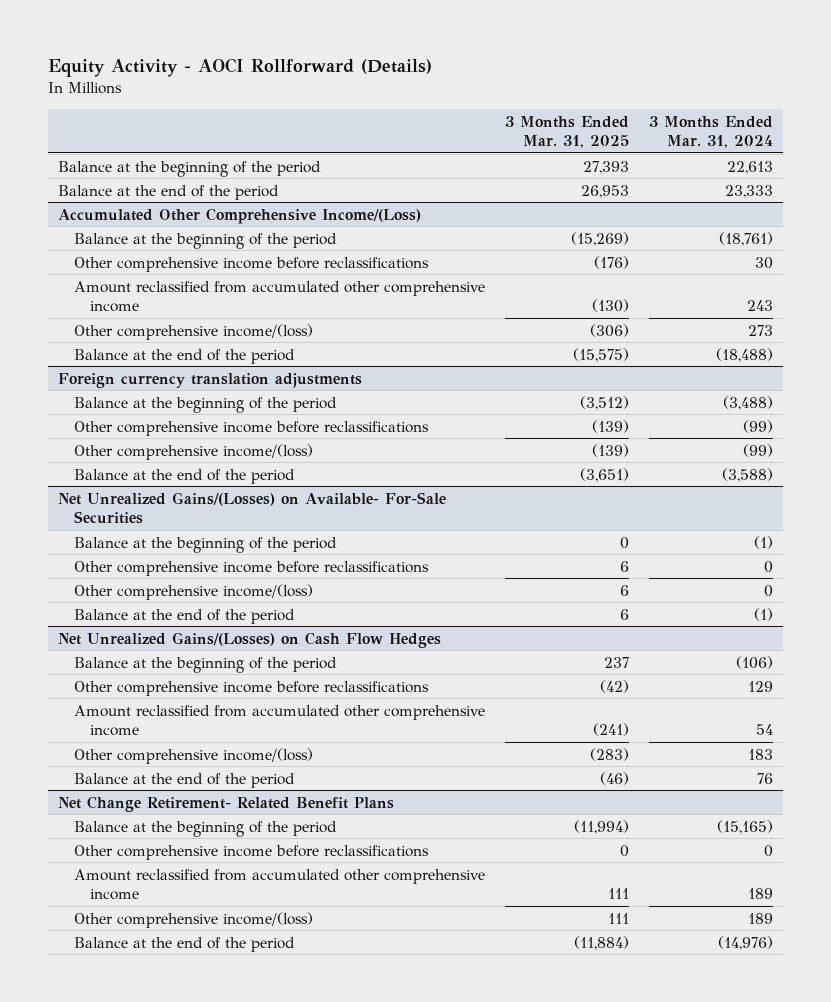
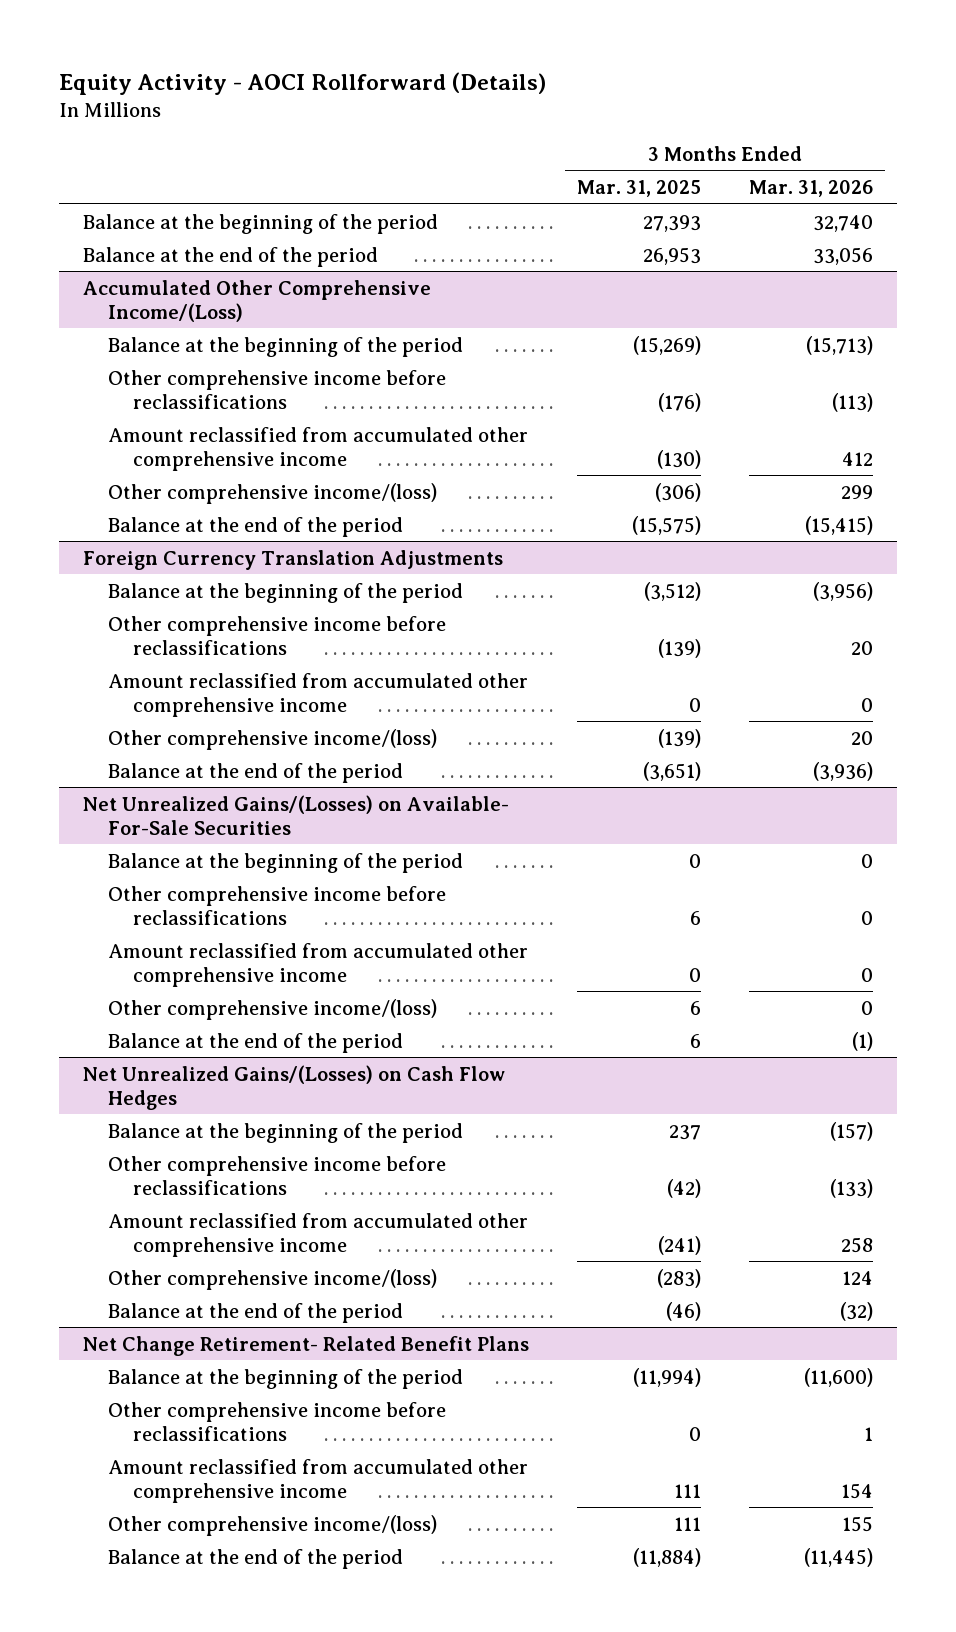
[649,115,774,148] 3 Months Ended Mar. 31, 2024 -> none
none -> [749,180,874,198] Mar. 31, 2026
[57,372,362,388] Foreign currency translation adjustments -> [83,549,504,570] Foreign Currency Translation Adjustments
none -> [108,672,529,717] Amount reclassified from accumulated other comprehensive income
none -> [108,942,529,987] Amount reclassified from accumulated other comprehensive income

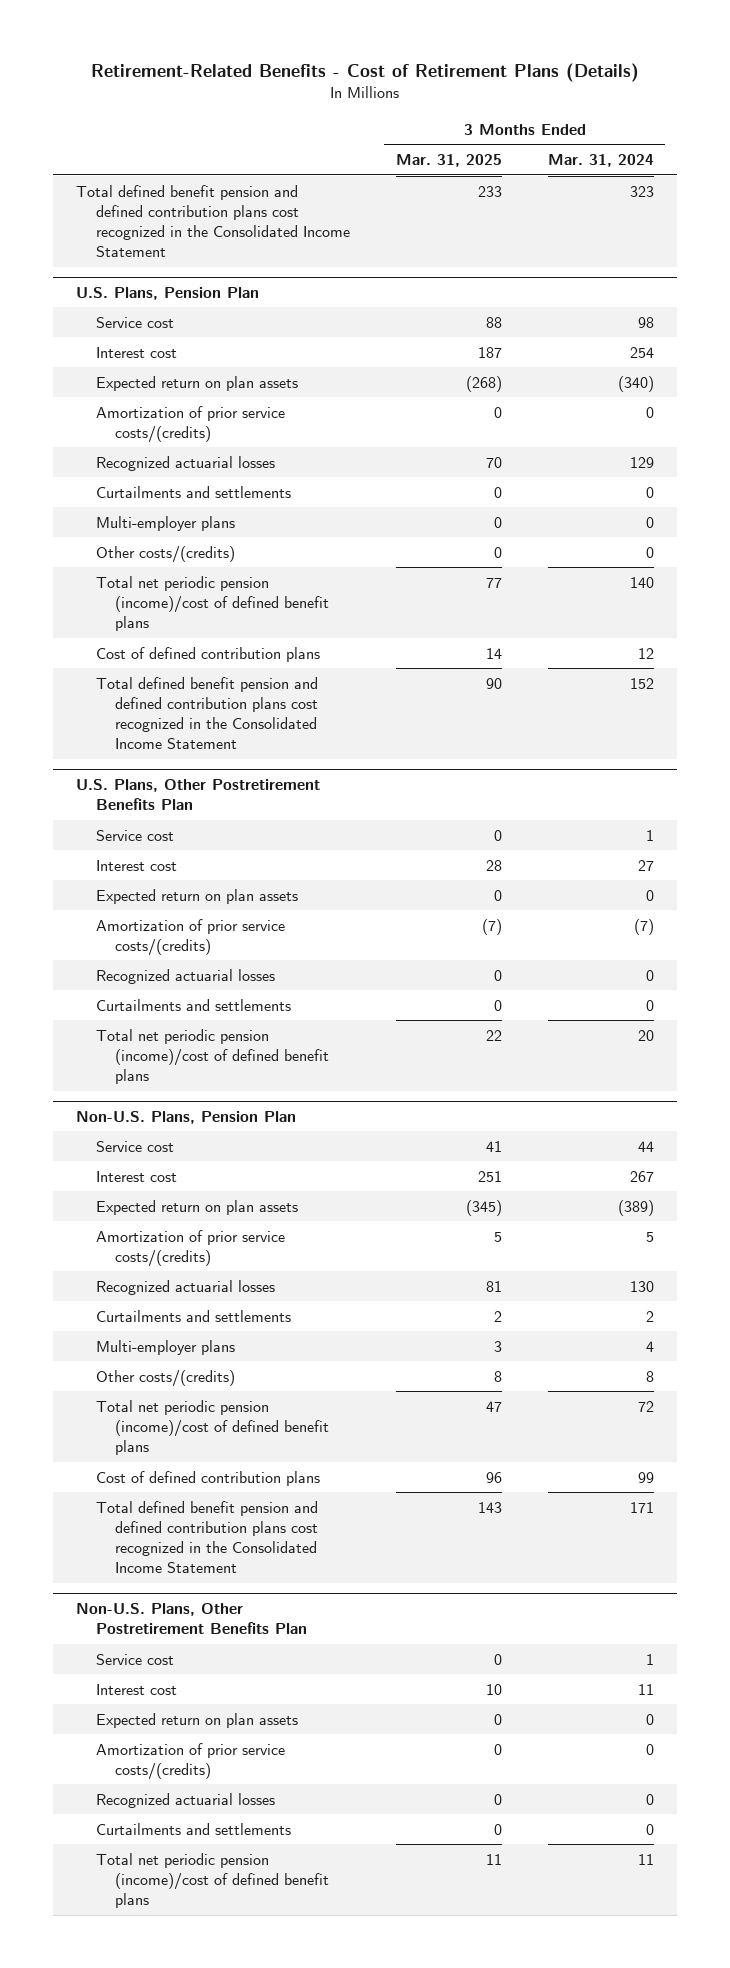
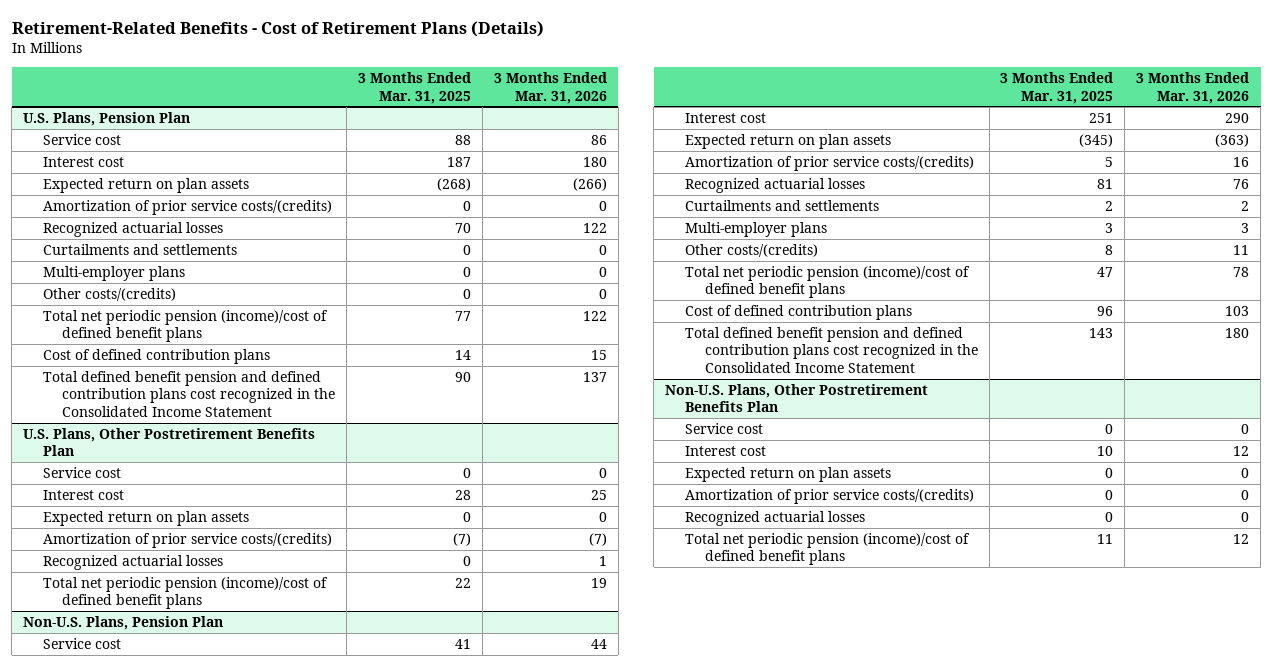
[547,153,654,167] Mar. 31, 2024 -> none
none -> [493,72,607,104] 3 Months Ended Mar. 31, 2026
[76,184,350,258] Total defined benefit pension and defined contribution plans cost recognized in the Consolidated Income Statement -> none
[95,998,291,1011] Curtailments and settlements -> none
[95,1822,291,1835] Curtailments and settlements -> none

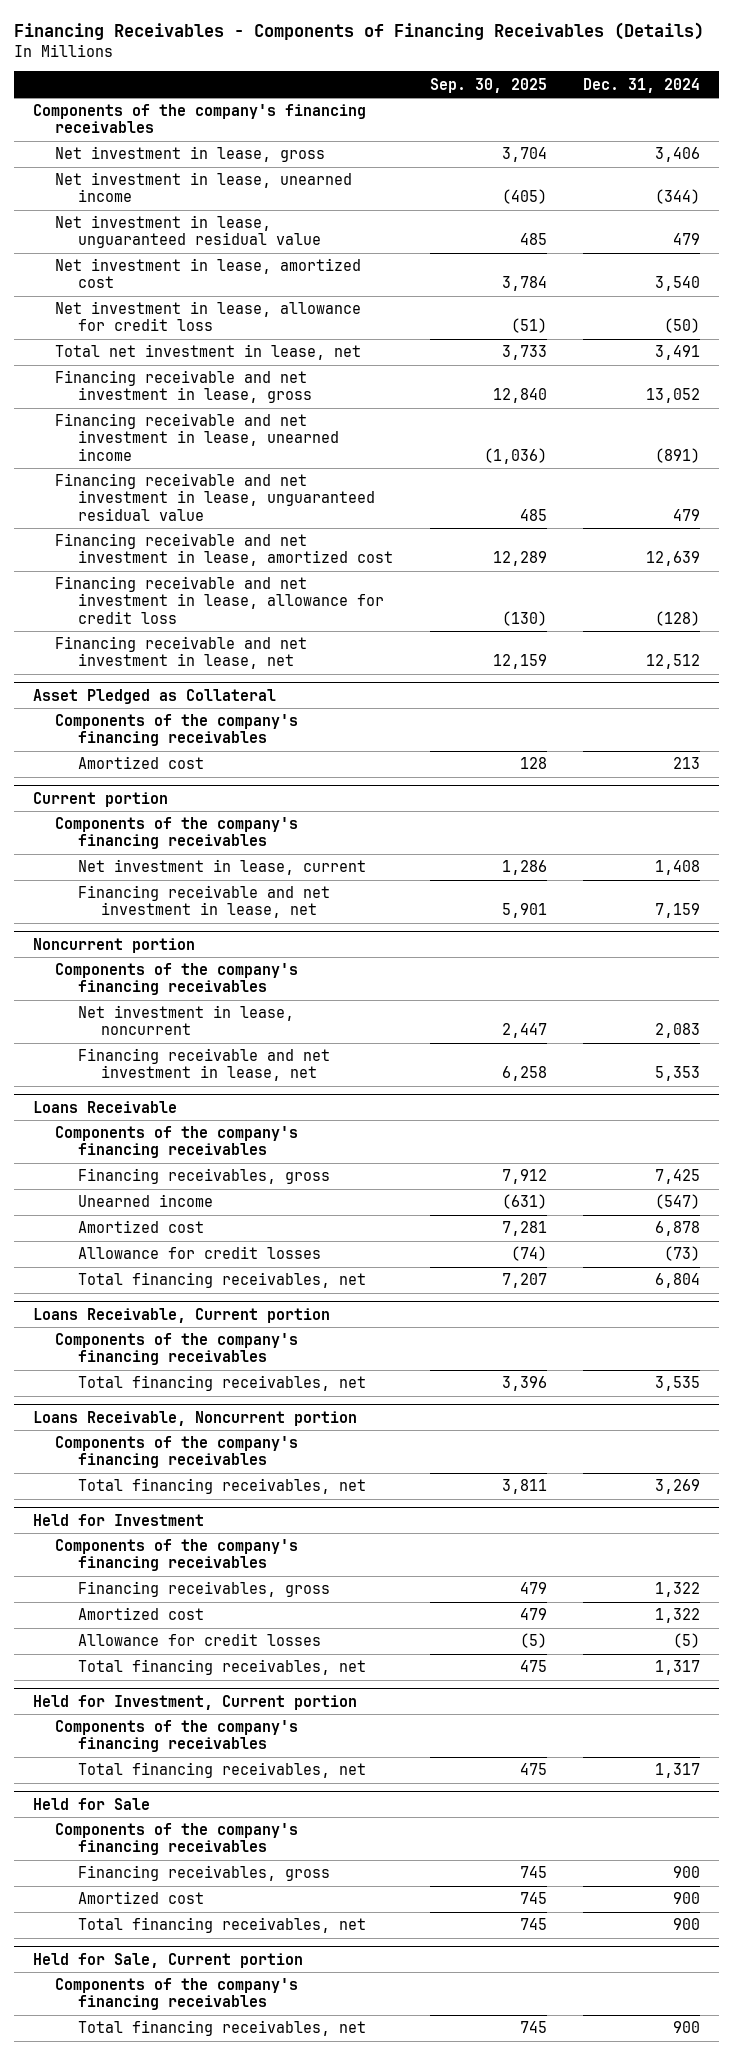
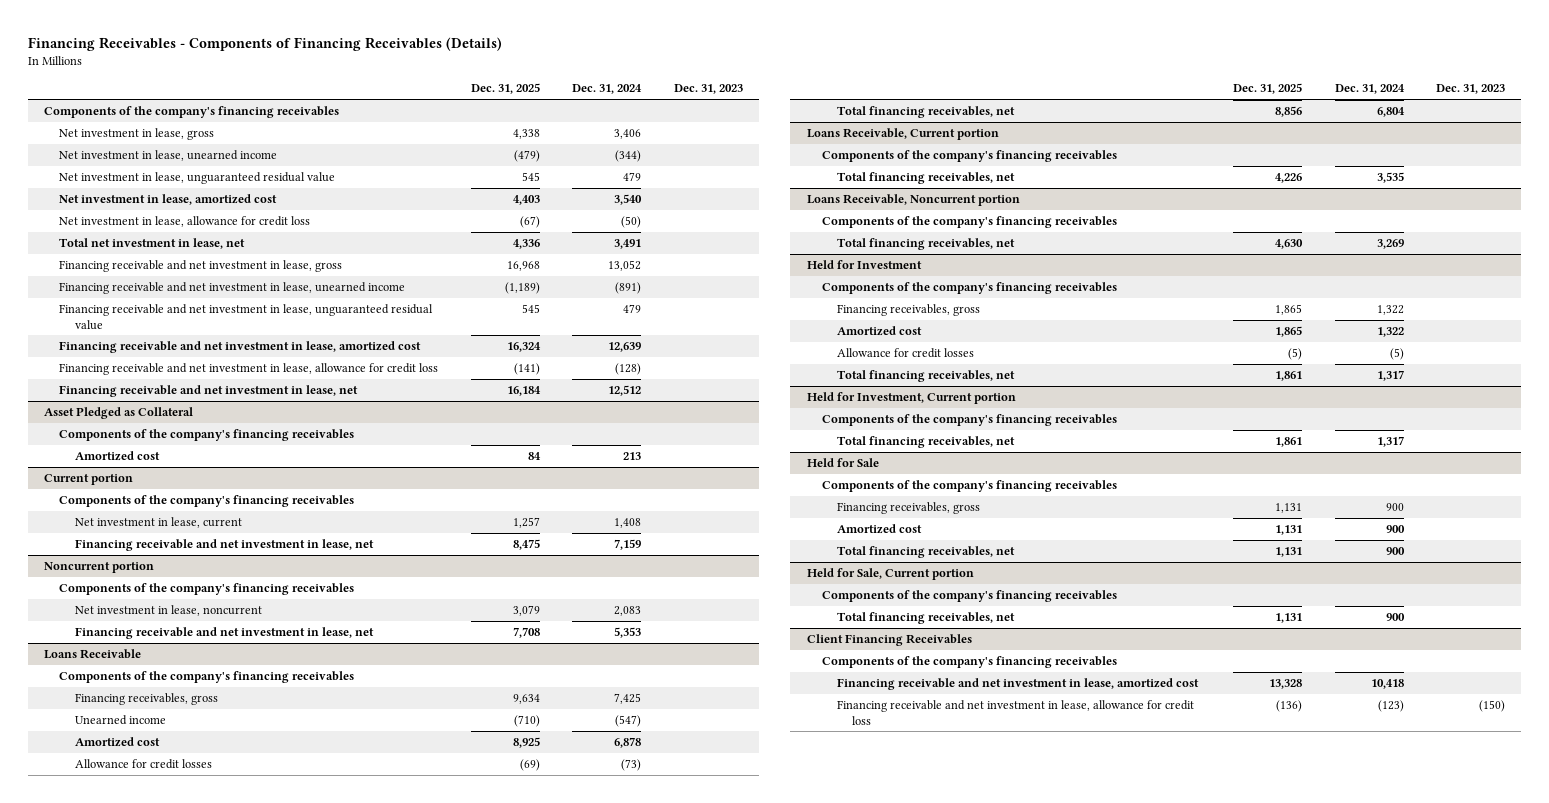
[429,77,547,93] Sep. 30, 2025 -> none
none -> [470,83,540,95] Dec. 31, 2025
none -> [673,84,743,95] Dec. 31, 2023
none -> [806,634,972,647] Client Financing Receivables
none -> [821,656,1117,669] Components of the company's financing receivables
none -> [837,678,1200,691] Financing receivable and net investment in lease, amortized cost
none -> [837,700,1195,725] Financing receivable and net investment in lease, allowance for credit loss

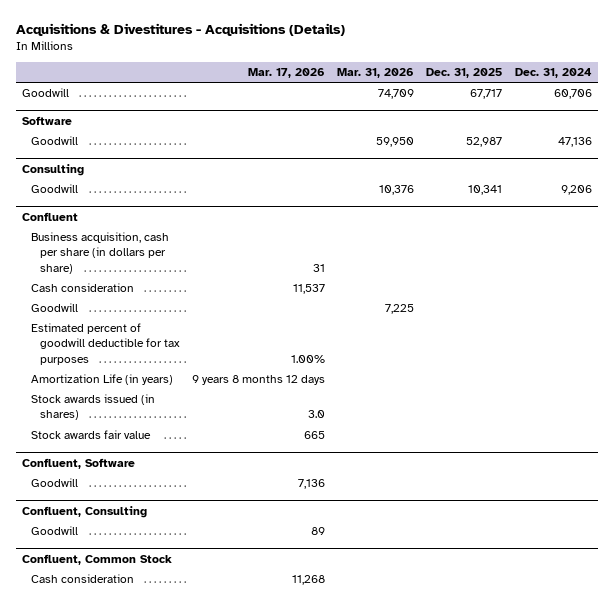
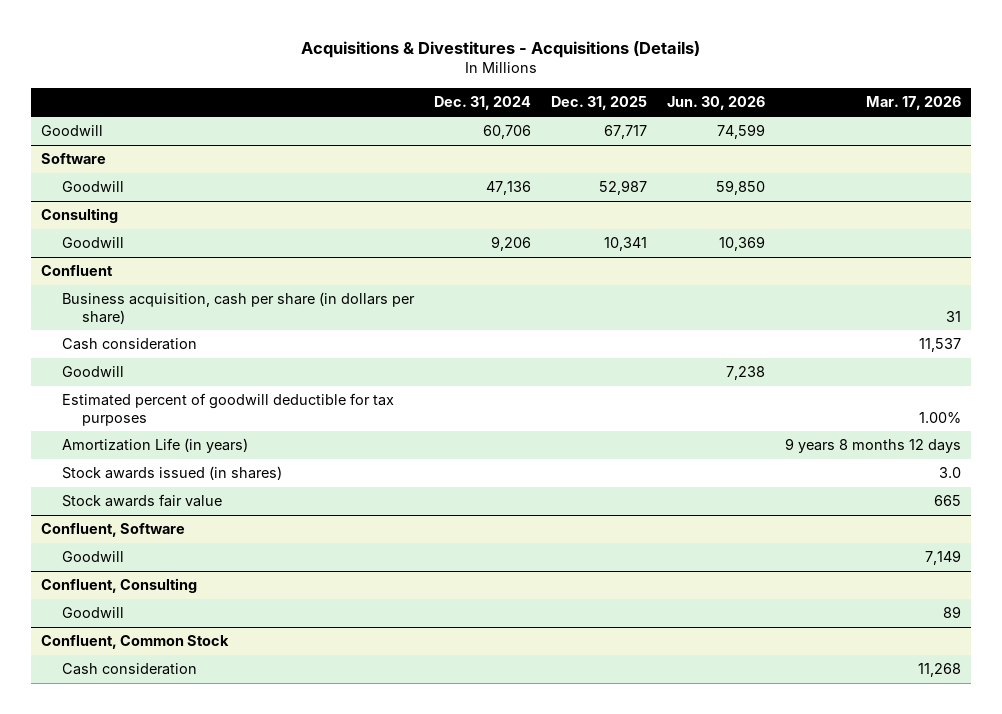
[337,68,415,79] Mar. 31, 2026 -> none
none -> [666,96,765,111] Jun. 30, 2026
[298,479,326,490] 7,136 -> [924,550,961,566] 7,149

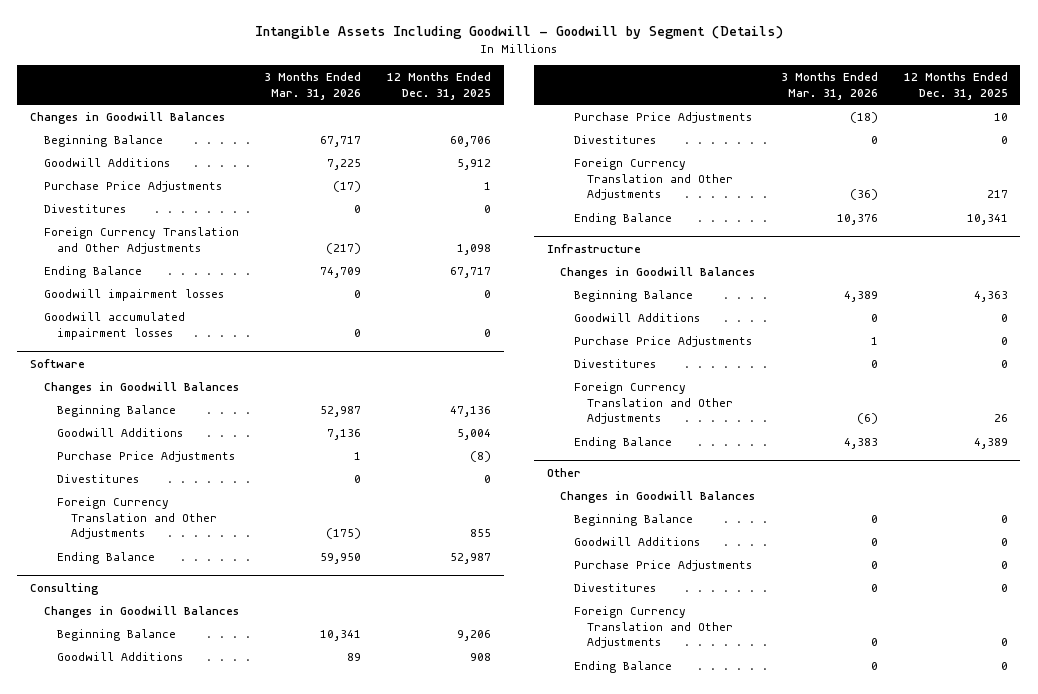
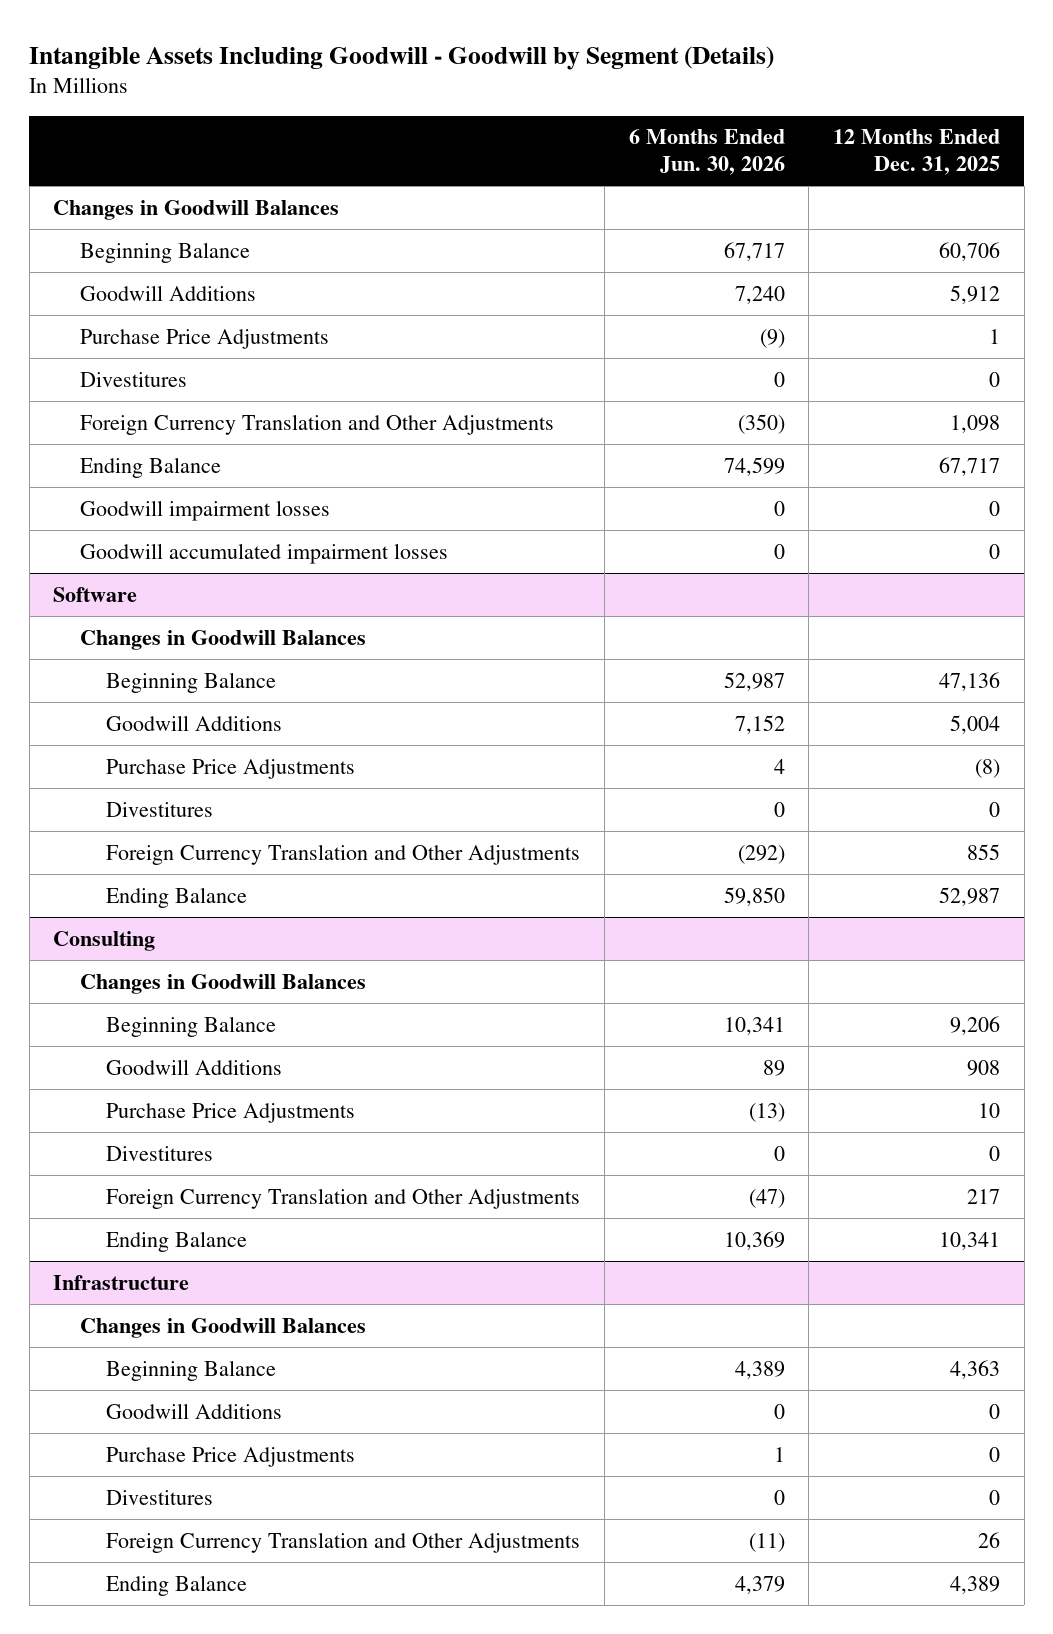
[264,72,362,100] 3 Months Ended Mar. 31, 2026 -> none
none -> [628,129,785,176] 6 Months Ended Jun. 30, 2026
[547,467,582,477] Other -> none
[560,490,756,503] Changes in Goodwill Balances -> none
[573,513,693,526] Beginning Balance -> none
[573,536,700,546] Goodwill Additions -> none
[573,559,752,571] Purchase Price Adjustments -> none
[573,582,656,592] Divestitures -> none
[573,605,734,649] Foreign Currency Translation and Other Adjustments -> none
[573,660,672,673] Ending Balance -> none

